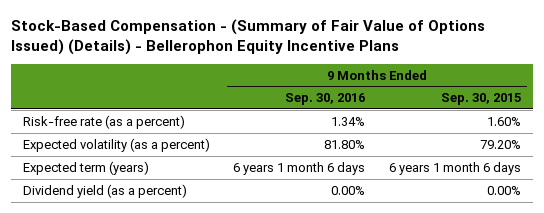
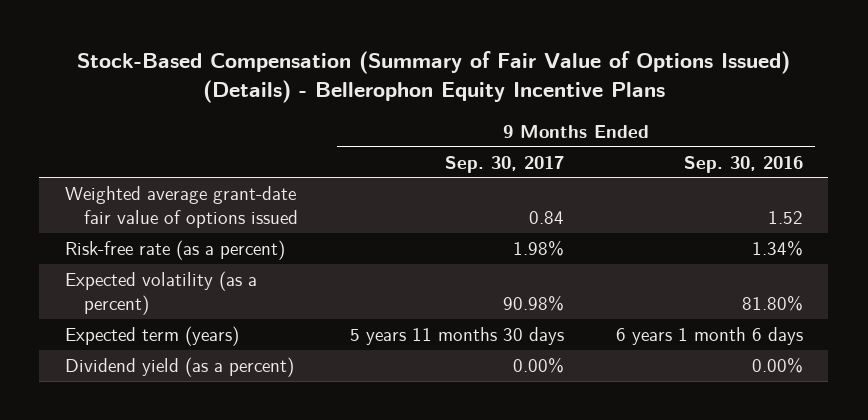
[10,18,485,55] Stock-Based Compensation - (Summary of Fair Value of Options Issued) (Details) - Bellerophon Equity Incentive Plans -> [76,51,790,104] Stock-Based Compensation (Summary of Fair Value of Options Issued) (Details) - Bellerophon Equity Incentive Plans
[441,93,522,106] Sep. 30, 2015 -> none
none -> [444,155,564,173] Sep. 30, 2017
none -> [65,185,298,229] Weighted average grant-date fair value of options issued

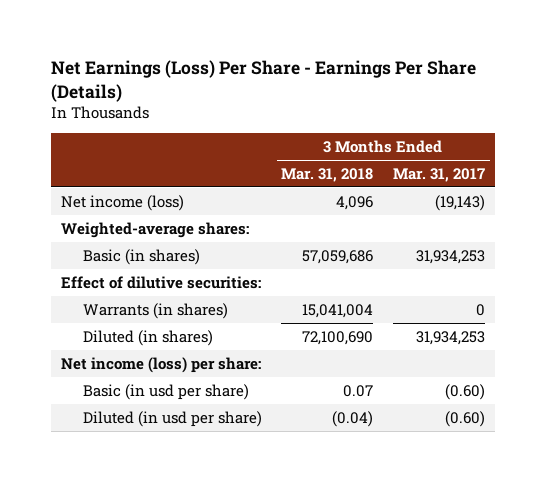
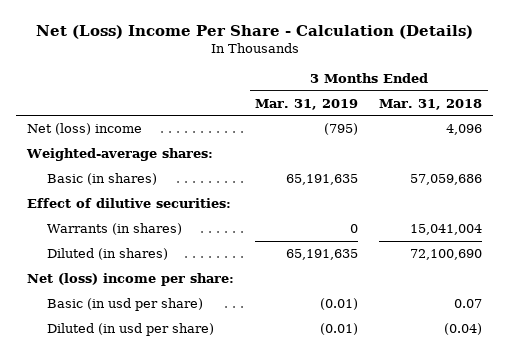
[50,60,476,102] Net Earnings (Loss) Per Share - Earnings Per Share (Details) -> [35,25,473,40] Net (Loss) Income Per Share - Calculation (Details)
[393,167,486,182] Mar. 31, 2017 -> none
none -> [255,98,359,110] Mar. 31, 2019
[60,194,184,211] Net income (loss) -> [26,122,142,135] Net (loss) income
[60,356,261,373] Net income (loss) per share: -> [26,272,234,286] Net (loss) income per share:

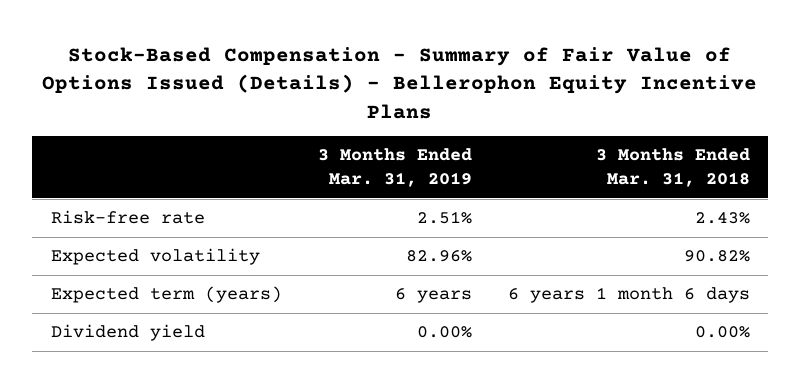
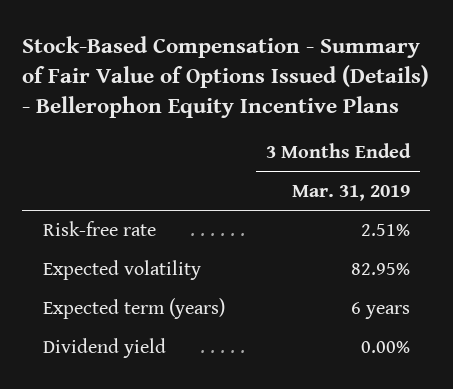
[595,148,750,188] 3 Months Ended Mar. 31, 2018 -> none
[405,250,472,263] 82.96% -> [350,263,410,276] 82.95%

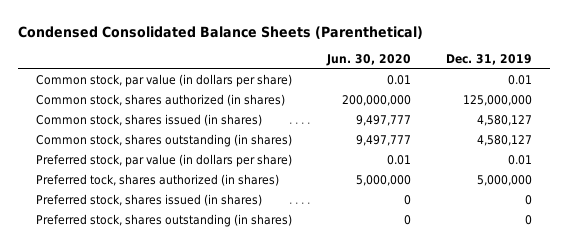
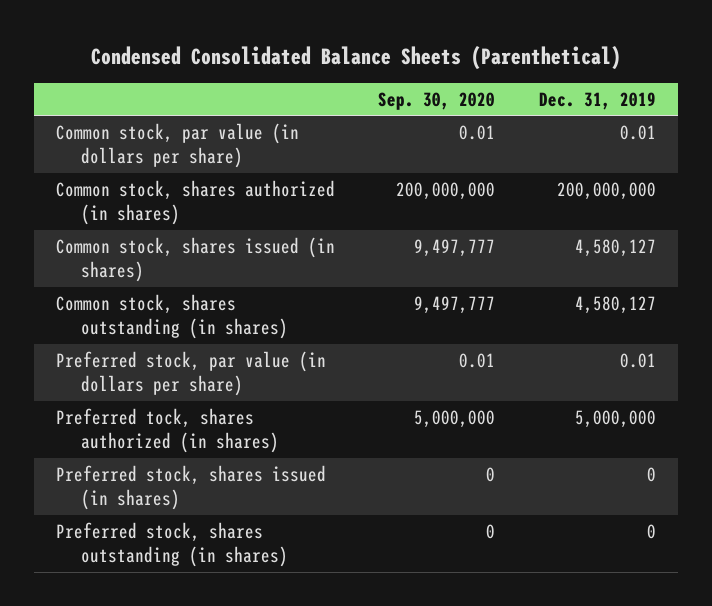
[326,53,412,66] Jun. 30, 2020 -> none
none -> [378,91,496,110] Sep. 30, 2020
[463,95,533,107] 125,000,000 -> [556,181,656,200] 200,000,000

